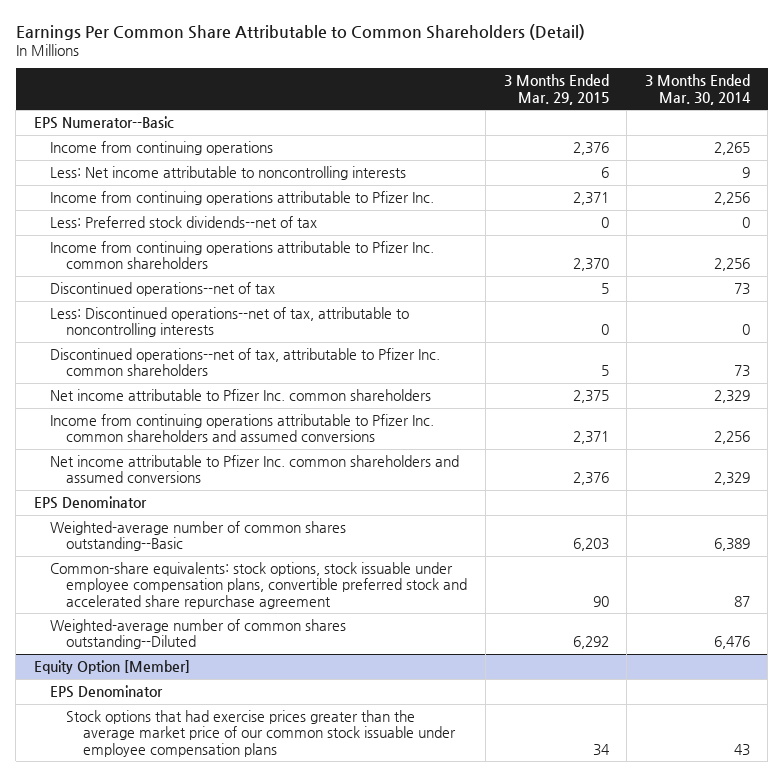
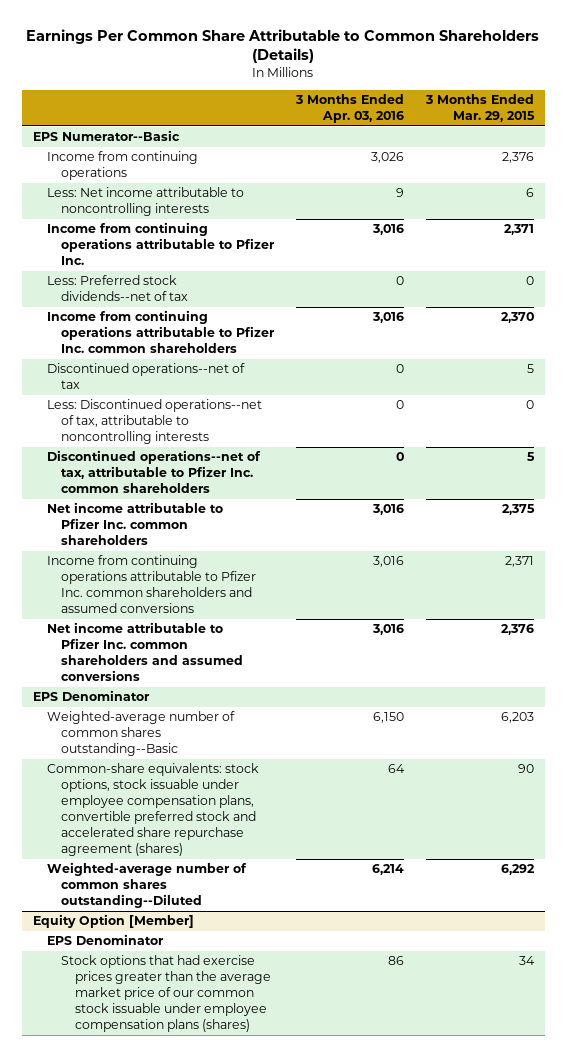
[15,23,585,40] Earnings Per Common Share Attributable to Common Shareholders (Detail) -> [26,29,540,64] Earnings Per Common Share Attributable to Common Shareholders (Details)
[644,74,751,105] 3 Months Ended Mar. 30, 2014 -> none
none -> [294,94,404,124] 3 Months Ended Apr. 03, 2016
[50,562,468,609] Common-share equivalents: stock options, stock issuable under employee compensation plans, convertible preferred stock and accelerated share repurchase agreement -> [46,763,259,857] Common-share equivalents: stock options, stock issuable under employee compensation plans, convertible preferred stock and accelerated share repurchase agreement (shares)
[66,710,456,757] Stock options that had exercise prices greater than the average market price of our common stock issuable under employee compensation plans -> [60,955,271,1033] Stock options that had exercise prices greater than the average market price of our common stock issuable under employee compensation plans (shares)

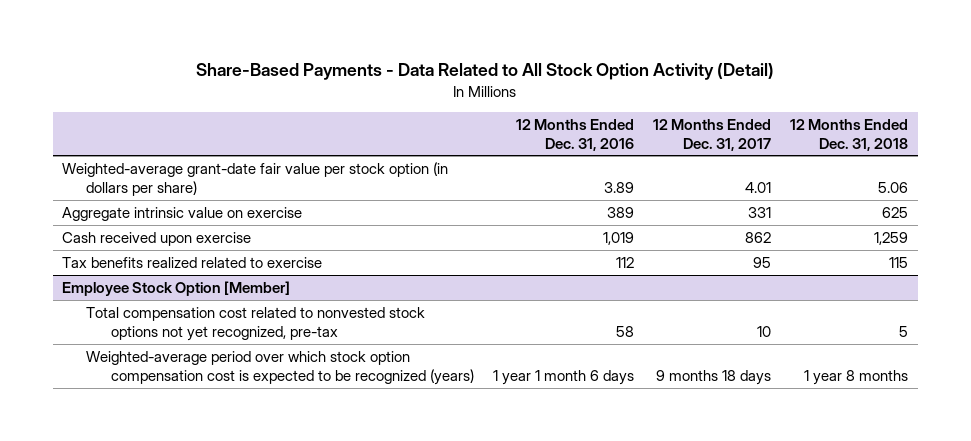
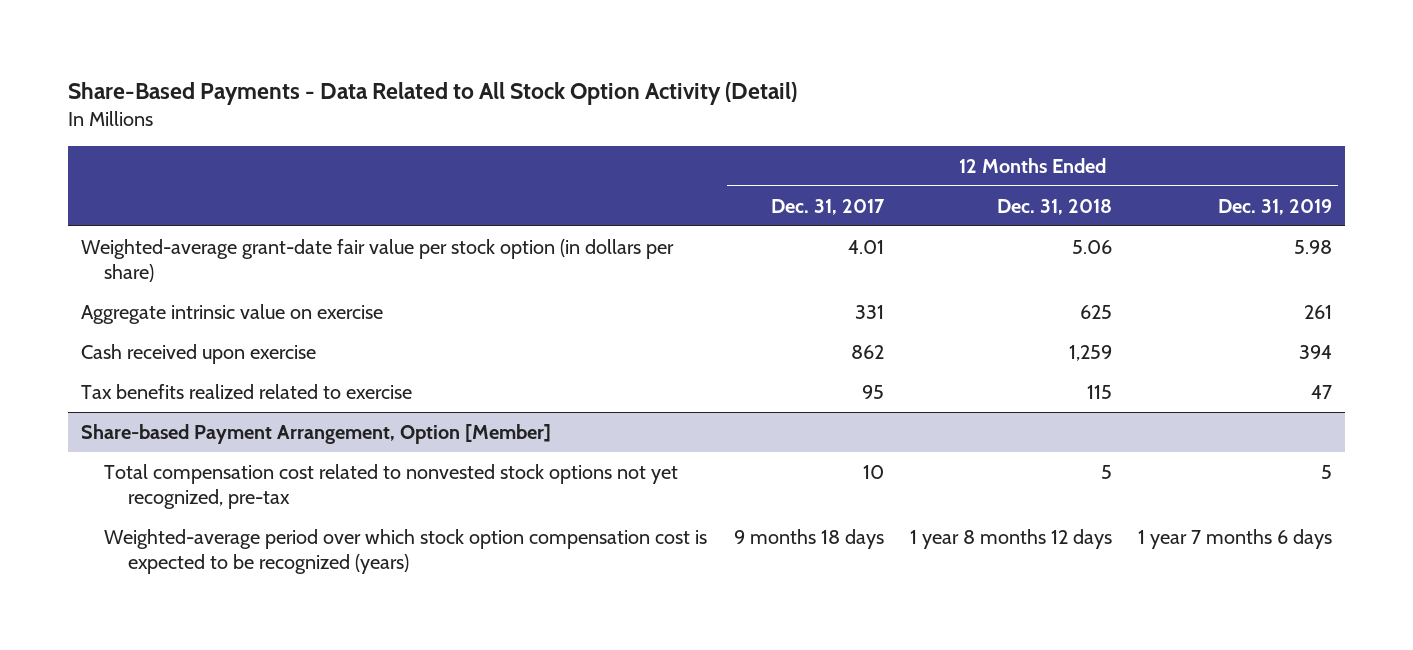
[515,118,634,151] 12 Months Ended Dec. 31, 2016 -> none
none -> [1217,198,1332,215] Dec. 31, 2019
[62,280,291,296] Employee Stock Option [Member] -> [81,423,552,444] Share-based Payment Arrangement, Option [Member]
[804,369,909,385] 1 year 8 months -> [909,528,1112,549] 1 year 8 months 12 days

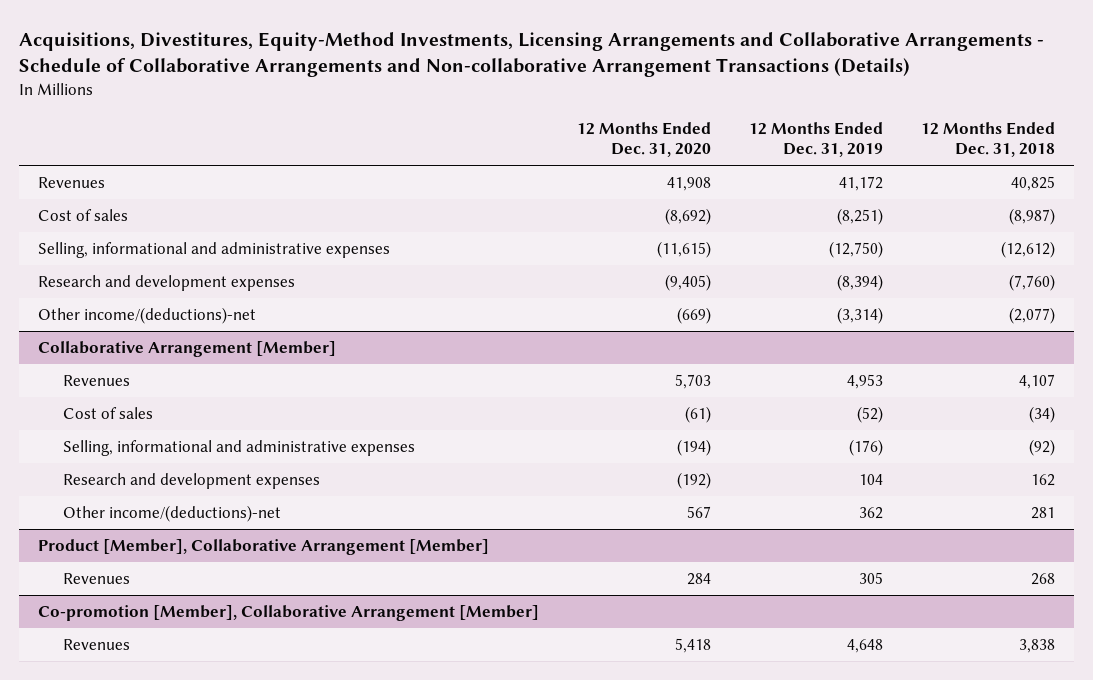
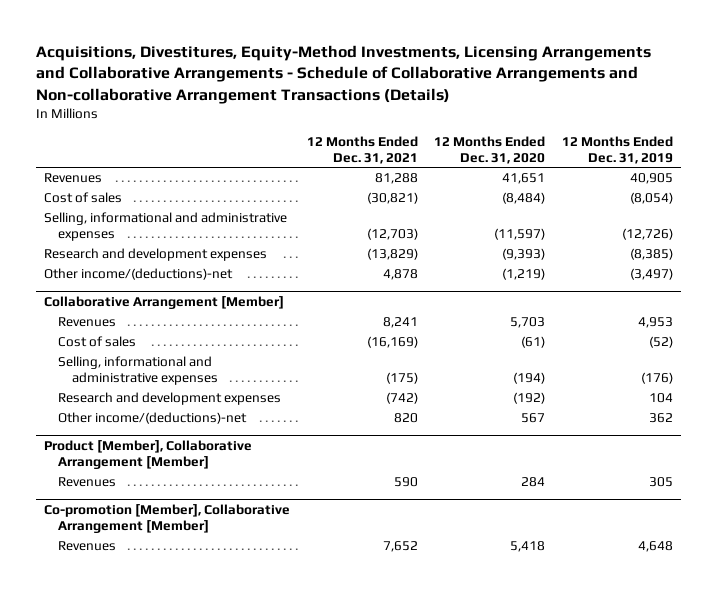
[920,122,1055,158] 12 Months Ended Dec. 31, 2018 -> none
none -> [306,136,418,164] 12 Months Ended Dec. 31, 2021
[667,176,712,191] 41,908 -> [502,173,546,185] 41,651
[839,175,884,191] 41,172 -> [629,173,673,185] 40,905
[665,207,712,225] (8,692) -> [502,192,546,205] (8,484)
[837,207,884,225] (8,251) -> [629,192,673,205] (8,054)
[657,240,712,258] (11,615) -> [494,228,546,241] (11,597)
[829,240,884,258] (12,750) -> [621,228,673,241] (12,726)
[665,273,712,291] (9,405) -> [502,248,546,261] (9,393)
[837,273,884,291] (8,394) -> [629,248,673,261] (8,385)
[677,306,712,324] (669) -> [502,268,546,281] (1,219)
[837,306,884,324] (3,314) -> [629,268,673,281] (3,497)

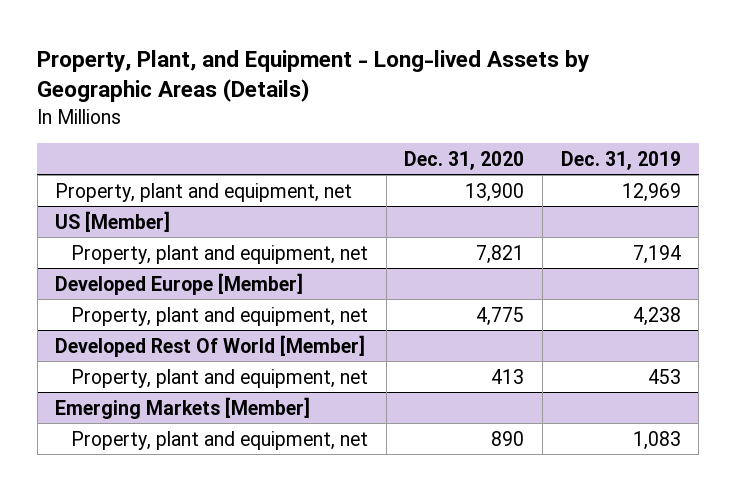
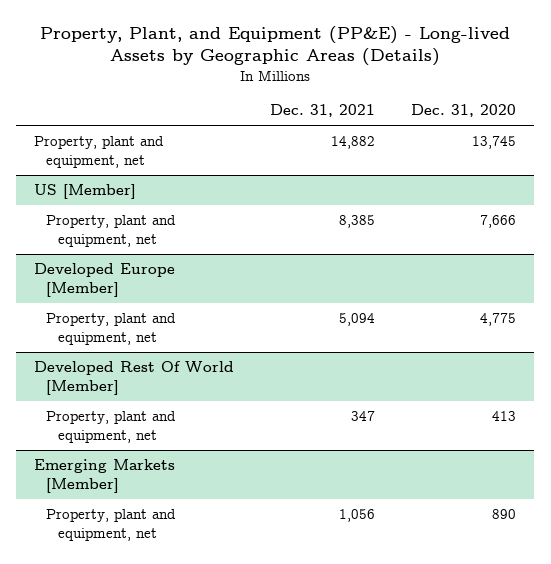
[37,50,590,103] Property, Plant, and Equipment - Long-lived Assets by Geographic Areas (Details) -> [40,25,511,67] Property, Plant, and Equipment (PP&E) - Long-lived Assets by Geographic Areas (Details)
[560,150,681,170] Dec. 31, 2019 -> none
none -> [270,103,376,117] Dec. 31, 2021
[465,182,525,202] 13,900 -> [472,136,517,150] 13,745
[476,244,525,264] 7,821 -> [480,215,517,229] 7,666

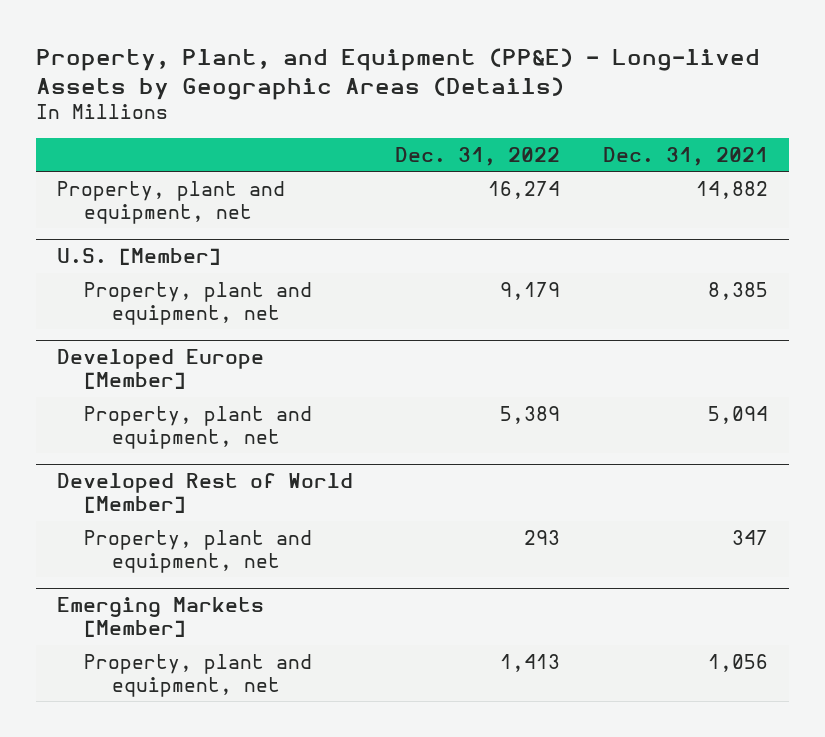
[411,103,517,117] Dec. 31, 2020 -> none
none -> [395,146,561,166] Dec. 31, 2022
[34,184,137,200] US [Member] -> [56,248,221,266] U.S. [Member]
[34,361,235,395] Developed Rest Of World [Member] -> [56,473,353,514] Developed Rest of World [Member]

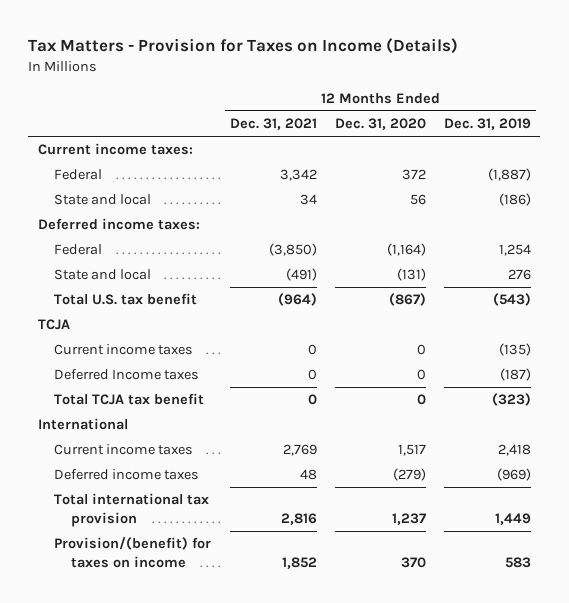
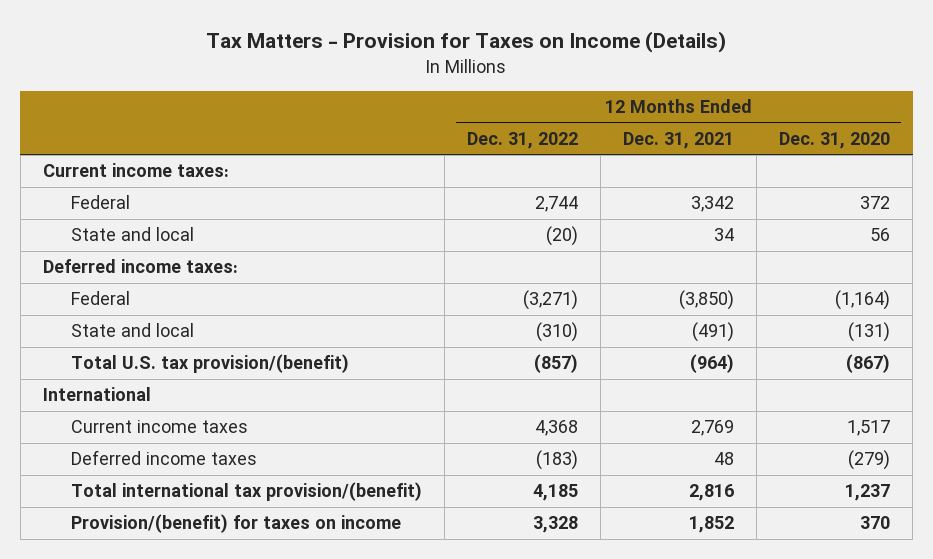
[444,118,532,131] Dec. 31, 2019 -> none
none -> [467,131,579,149] Dec. 31, 2022
[37,319,70,331] TCJA -> none
[54,344,194,356] Current income taxes -> none
[54,369,200,381] Deferred Income taxes -> none
[54,393,205,406] Total TCJA tax benefit -> none
[54,293,198,306] Total U.S. tax benefit -> [71,354,350,374] Total U.S. tax provision/(benefit)
[54,493,210,527] Total international tax provision -> [71,482,423,502] Total international tax provision/(benefit)

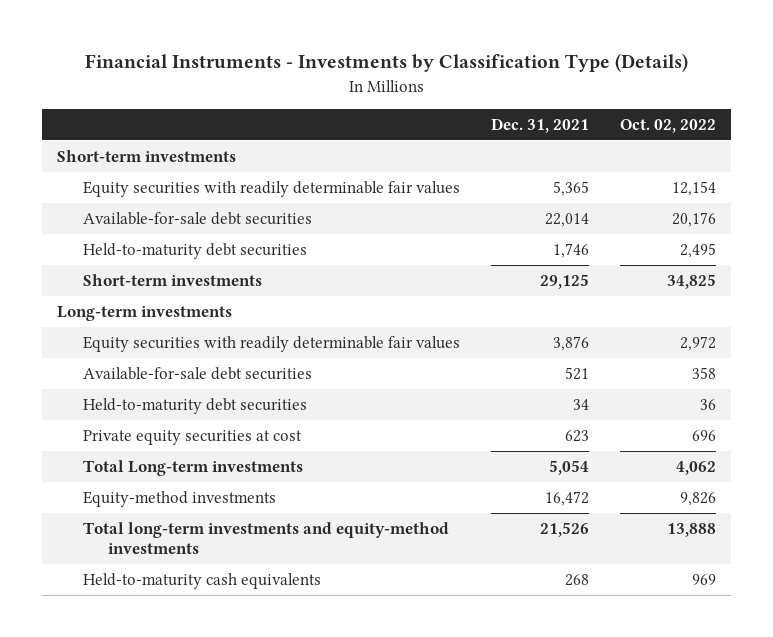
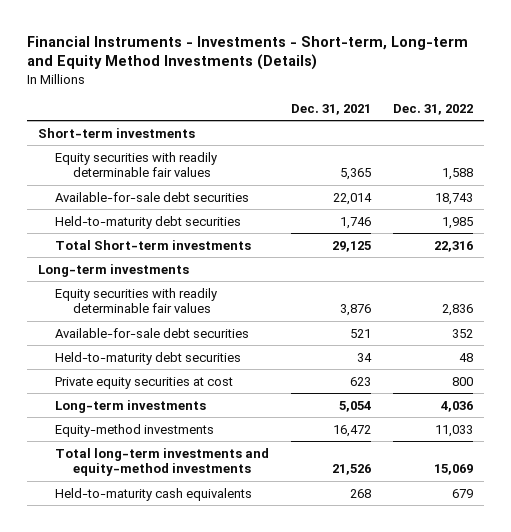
[84,53,688,73] Financial Instruments - Investments by Classification Type (Details) -> [26,35,468,71] Financial Instruments - Investments - Short-term, Long-term and Equity Method Investments (Details)
[619,118,716,133] Oct. 02, 2022 -> none
none -> [393,103,474,115] Dec. 31, 2022
[82,274,262,287] Short-term investments -> [55,239,252,250] Total Short-term investments
[82,460,303,477] Total Long-term investments -> [55,399,207,413] Long-term investments

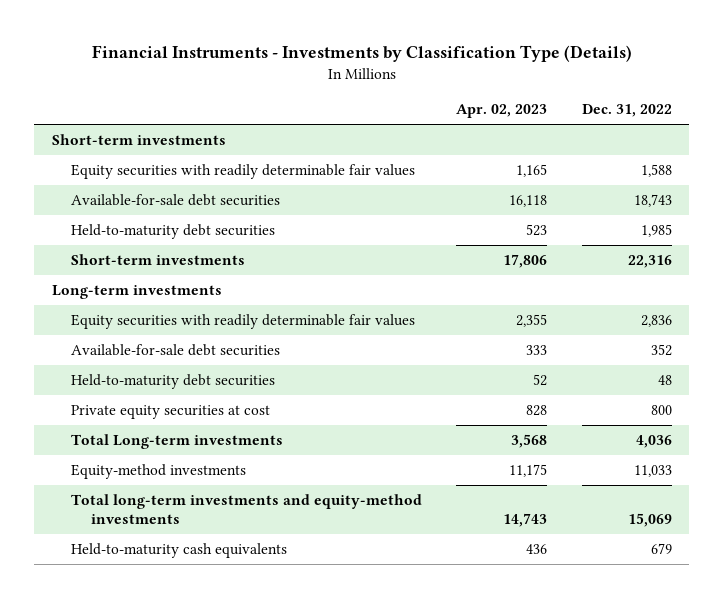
[26,35,468,71] Financial Instruments - Investments - Short-term, Long-term and Equity Method Investments (Details) -> [91,45,632,63] Financial Instruments - Investments by Classification Type (Details)
[291,103,372,115] Dec. 31, 2021 -> none
none -> [456,104,548,119] Apr. 02, 2023
[55,239,252,250] Total Short-term investments -> [71,253,246,265] Short-term investments
[55,399,207,413] Long-term investments -> [71,433,284,449] Total Long-term investments

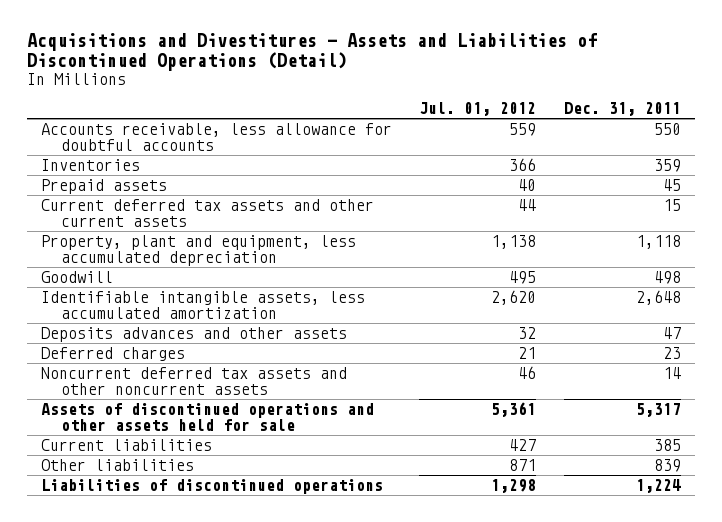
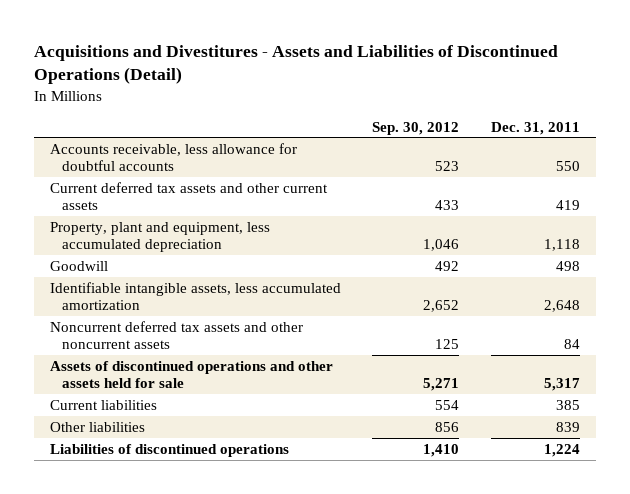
[419,101,537,116] Jul. 01, 2012 -> none
none -> [372,121,460,135] Sep. 30, 2012
[40,159,140,172] Inventories -> none
[40,179,167,195] Prepaid assets -> none
[663,199,682,212] 15 -> [556,200,581,211] 419
[40,327,347,343] Deposits advances and other assets -> none
[40,347,185,362] Deferred charges -> none
[663,367,682,380] 14 -> [564,339,581,350] 84

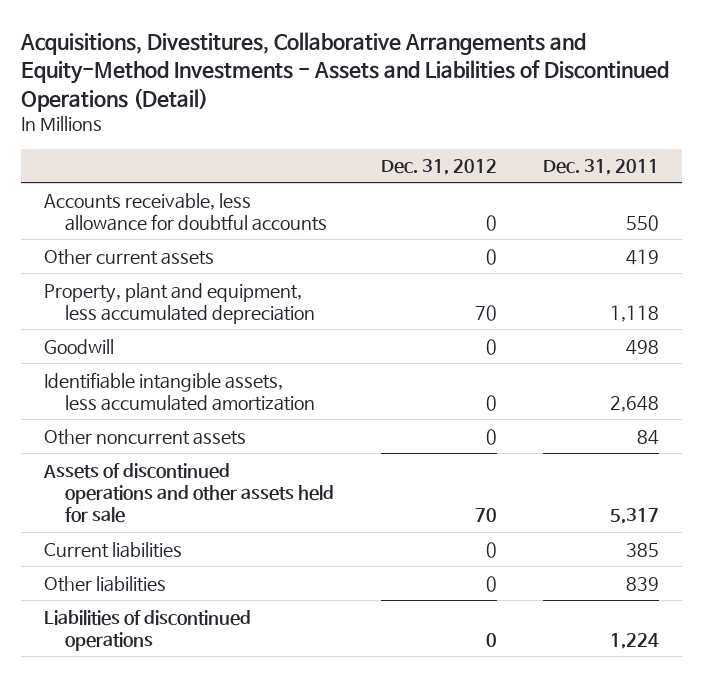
[33,45,558,85] Acquisitions and Divestitures - Assets and Liabilities of Discontinued Operations (Detail) -> [19,32,669,112] Acquisitions, Divestitures, Collaborative Arrangements and Equity-Method Investments - Assets and Liabilities of Discontinued Operations (Detail)
[372,121,460,135] Sep. 30, 2012 -> none
none -> [380,159,497,176] Dec. 31, 2012
[49,181,328,211] Current deferred tax assets and other current assets -> [44,248,215,265] Other current assets
[49,320,303,350] Noncurrent deferred tax assets and other noncurrent assets -> [44,428,247,445] Other noncurrent assets

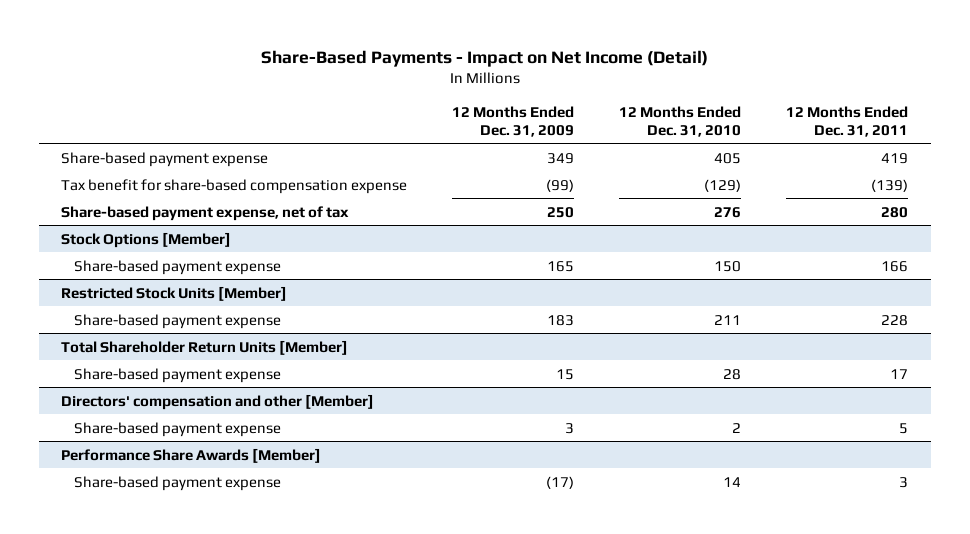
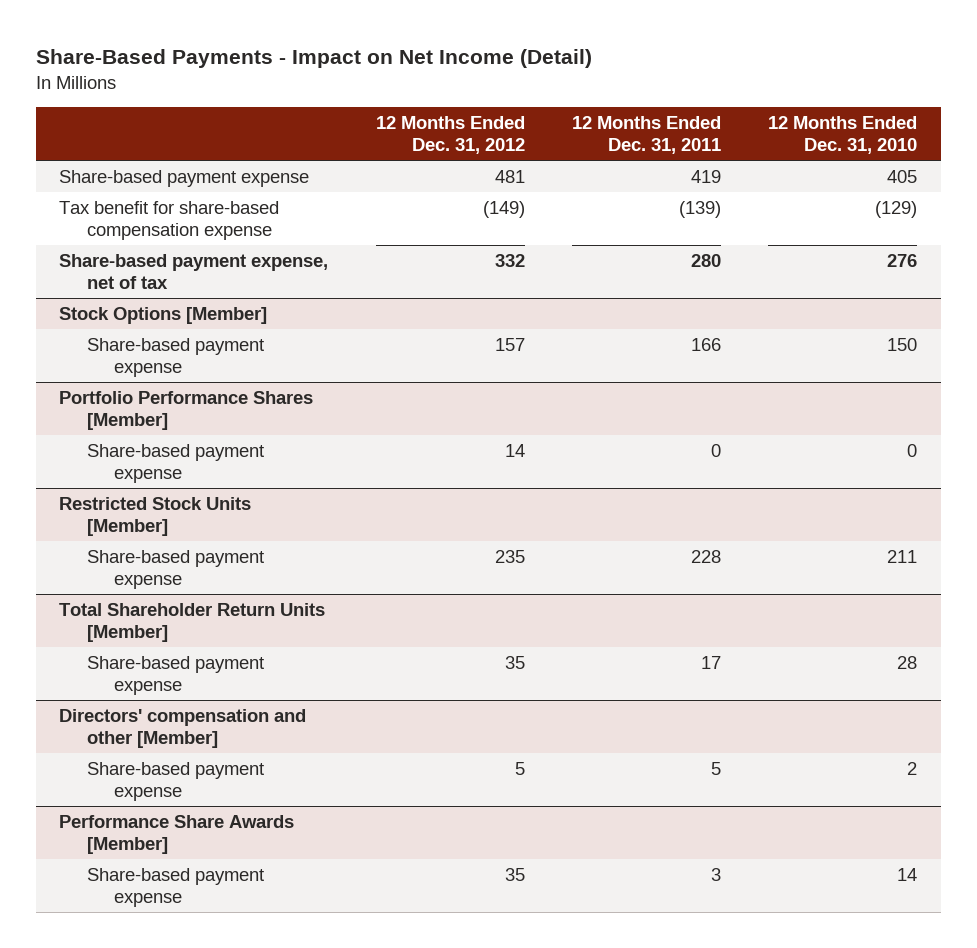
[452,105,575,137] 12 Months Ended Dec. 31, 2009 -> none
none -> [375,115,525,155] 12 Months Ended Dec. 31, 2012
none -> [59,390,314,431] Portfolio Performance Shares [Member]
none -> [86,443,264,484] Share-based payment expense

